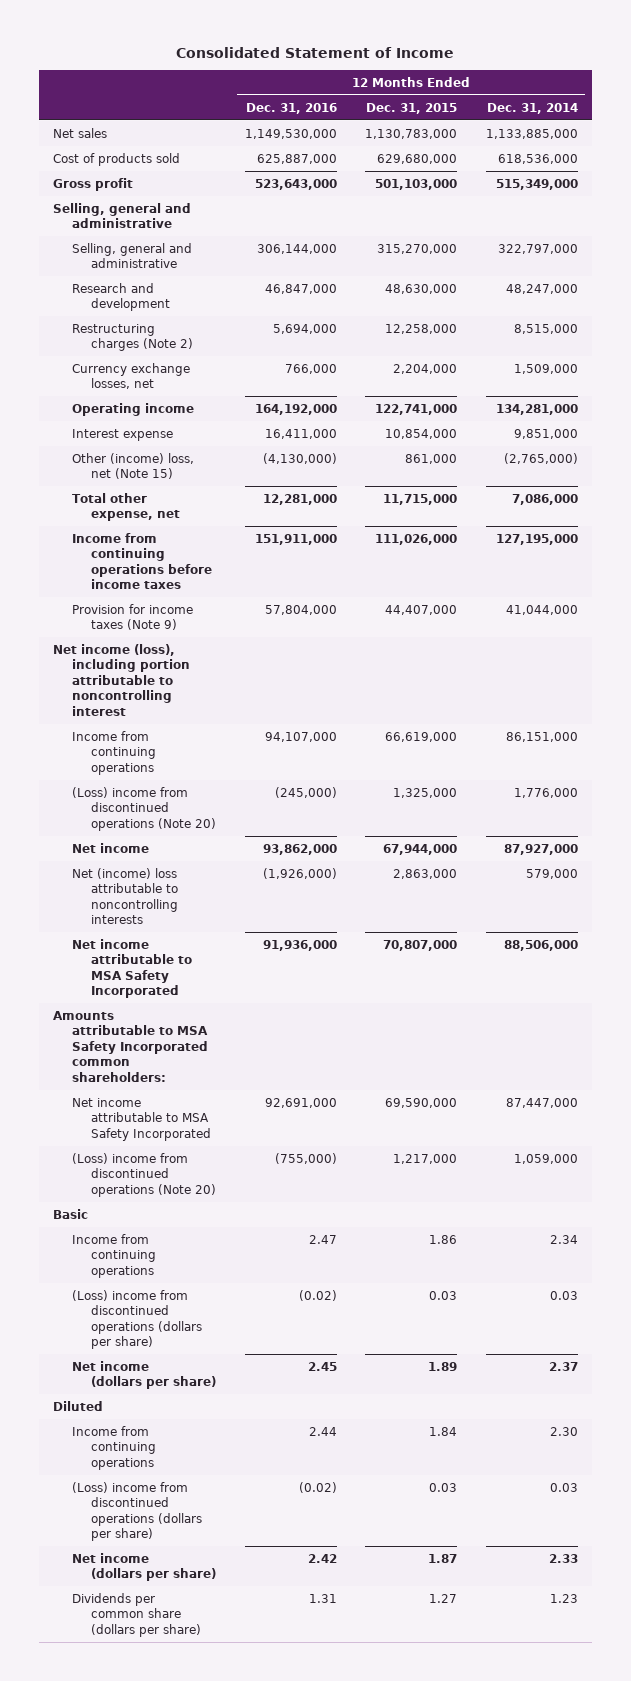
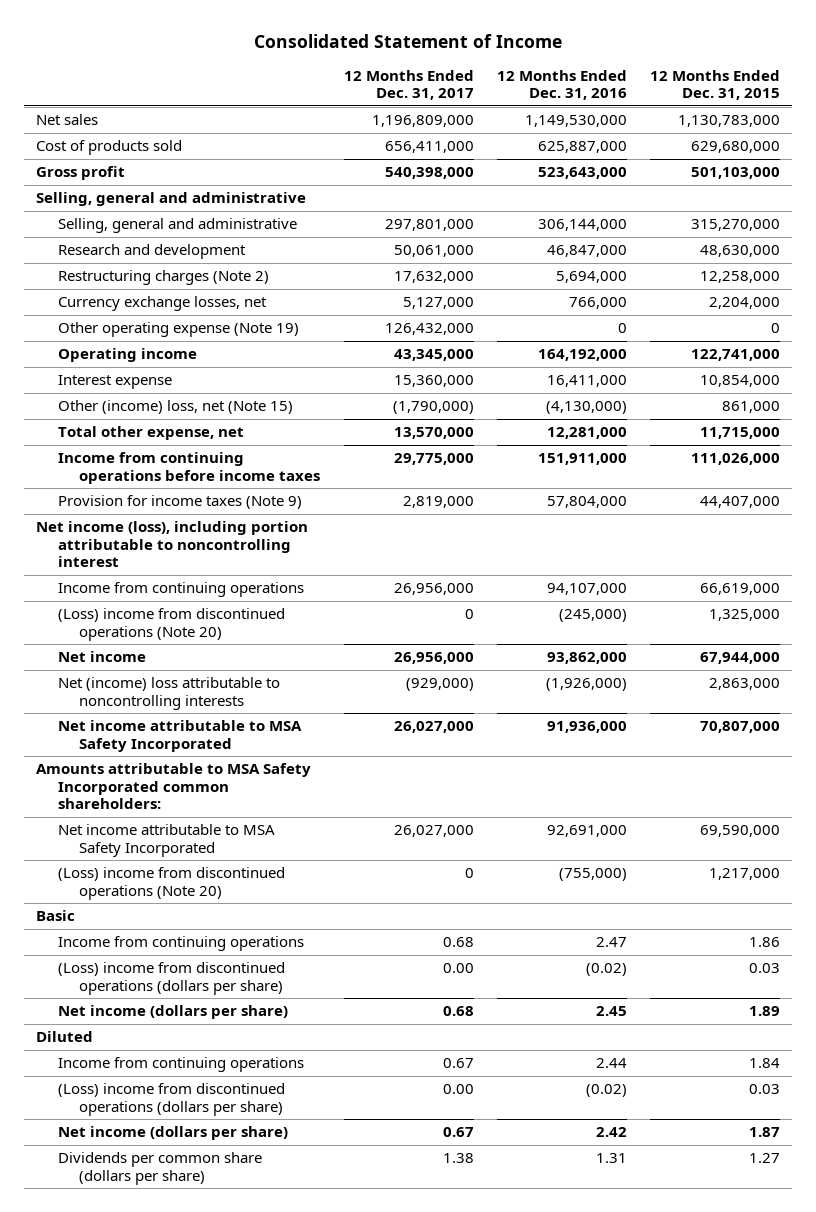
[486,102,578,114] Dec. 31, 2014 -> none
none -> [343,69,474,101] 12 Months Ended Dec. 31, 2017
none -> [57,322,299,338] Other operating expense (Note 19)

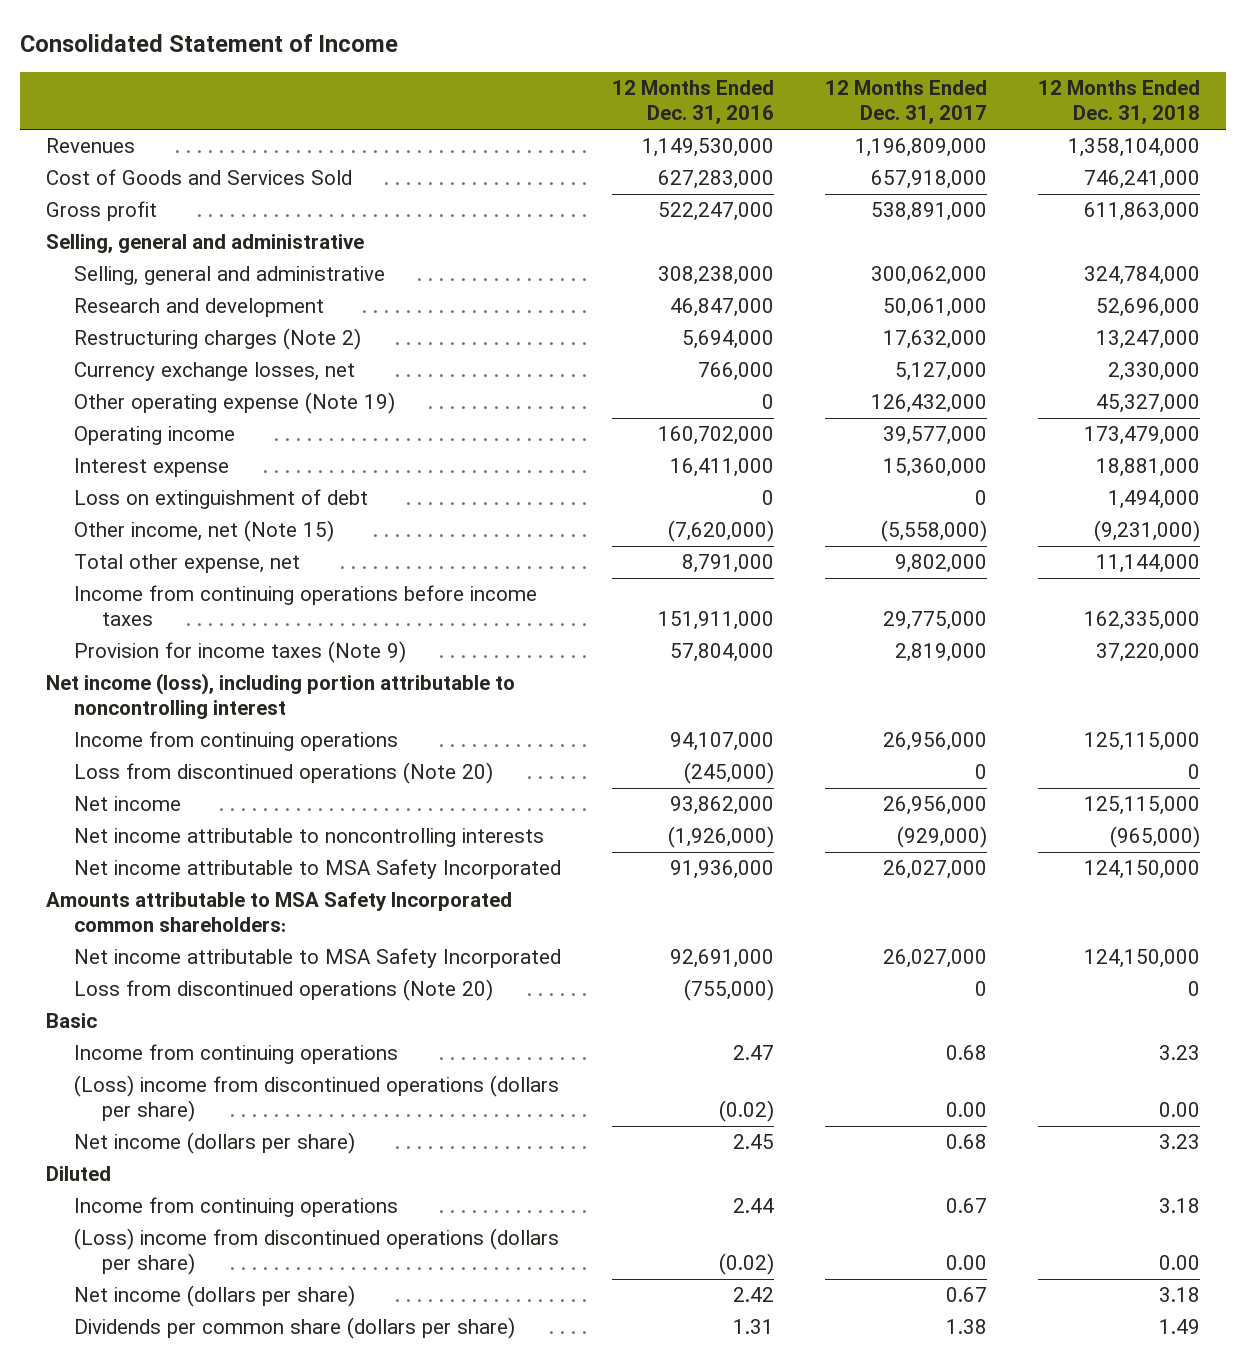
[650,69,781,101] 12 Months Ended Dec. 31, 2015 -> none
none -> [1038,80,1201,125] 12 Months Ended Dec. 31, 2018
[35,140,182,156] Cost of products sold -> none
[35,114,98,126] Net sales -> [45,138,135,154] Revenues
none -> [45,169,352,186] Cost of Goods and Services Sold
[384,167,474,180] 540,398,000 -> [871,202,988,222] 538,891,000
[537,167,627,180] 523,643,000 -> [658,202,775,222] 522,247,000
[384,219,474,232] 297,801,000 -> [871,266,988,286] 300,062,000
[537,219,627,232] 306,144,000 -> [658,266,775,286] 308,238,000
[393,349,474,362] 43,345,000 -> [883,426,988,446] 39,577,000
[537,349,627,362] 164,192,000 -> [658,426,775,446] 160,702,000
none -> [74,489,369,510] Loss on extinguishment of debt
[57,400,293,415] Other (income) loss, net (Note 15) -> [74,520,335,543] Other income, net (Note 15)
[392,401,474,415] (1,790,000) -> [881,520,988,543] (5,558,000)
[545,401,627,415] (4,130,000) -> [668,520,775,543] (7,620,000)
[393,427,474,440] 13,570,000 -> [895,554,988,574] 9,802,000
[546,427,627,440] 12,281,000 -> [682,554,775,574] 8,791,000
[57,608,285,641] (Loss) income from discontinued operations (Note 20) -> [74,762,494,785] Loss from discontinued operations (Note 20)
[57,677,280,710] Net (income) loss attributable to noncontrolling interests -> [74,828,545,848] Net income attributable to noncontrolling interests
[57,867,285,900] (Loss) income from discontinued operations (Note 20) -> [74,979,494,1002] Loss from discontinued operations (Note 20)

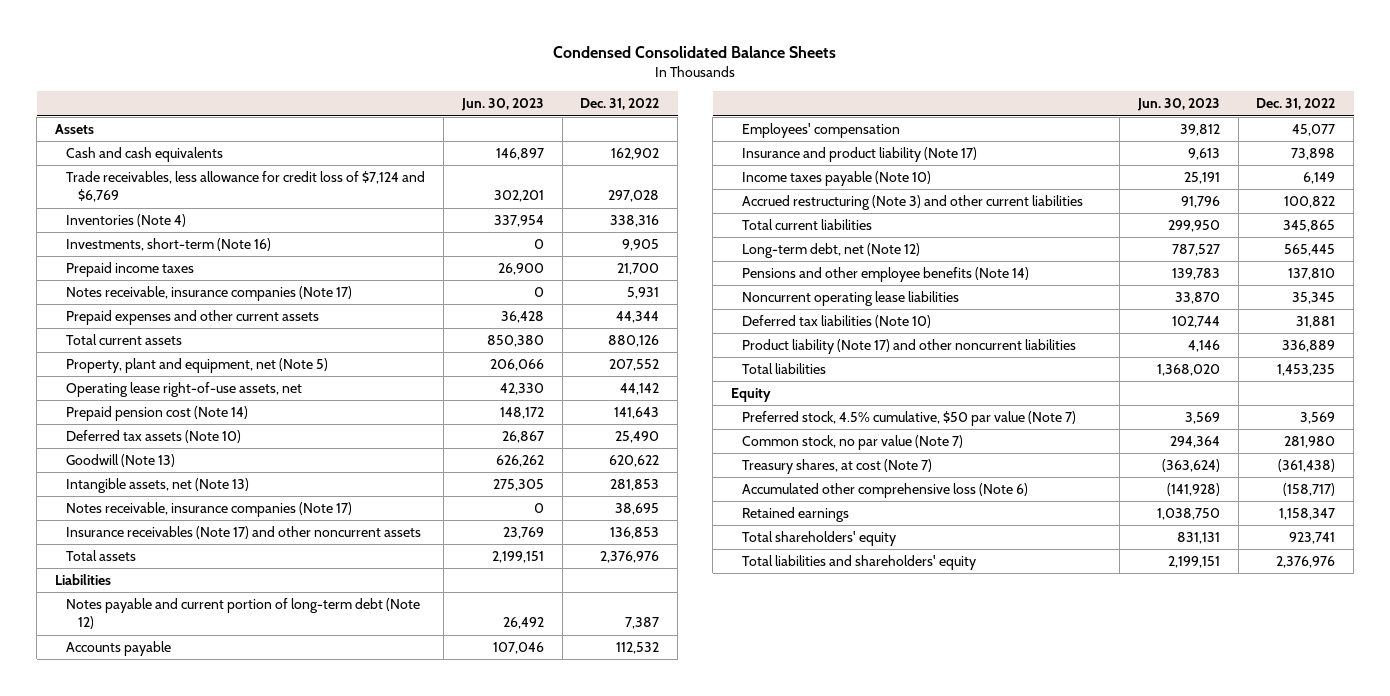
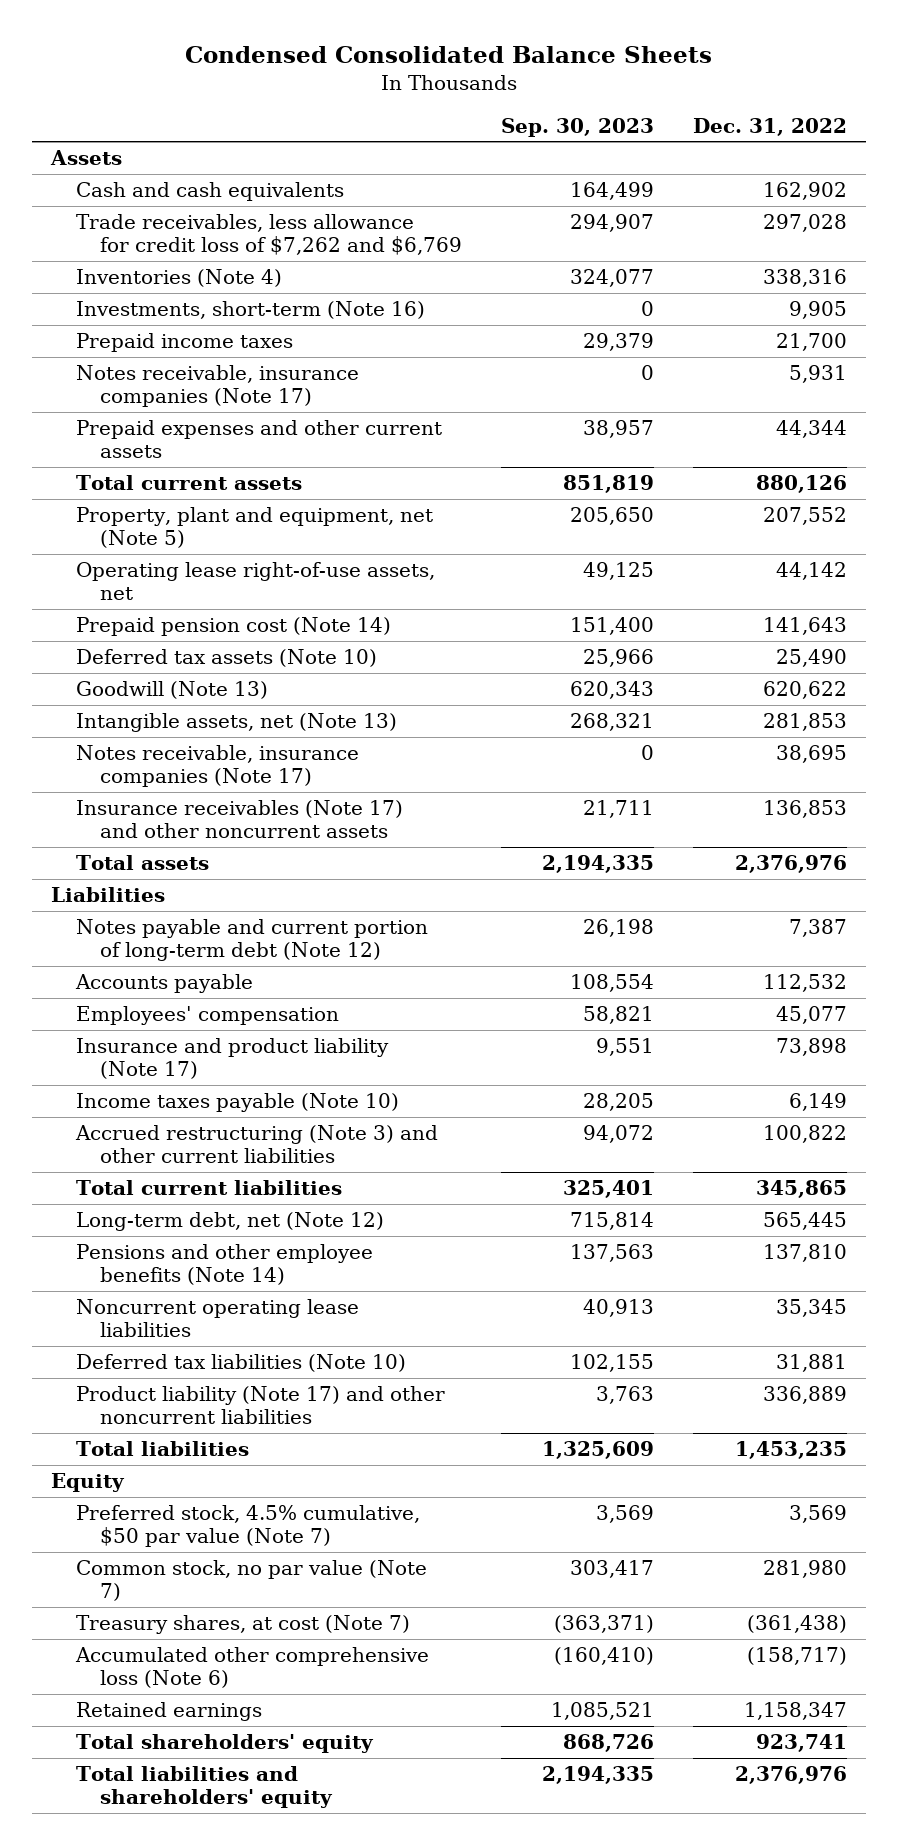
[460,98,544,112] Jun. 30, 2023 -> none
none -> [500,118,654,138] Sep. 30, 2023
[66,171,426,203] Trade receivables, less allowance for credit loss of $7,124 and $6,769 -> [75,214,463,256] Trade receivables, less allowance for credit loss of $7,262 and $6,769

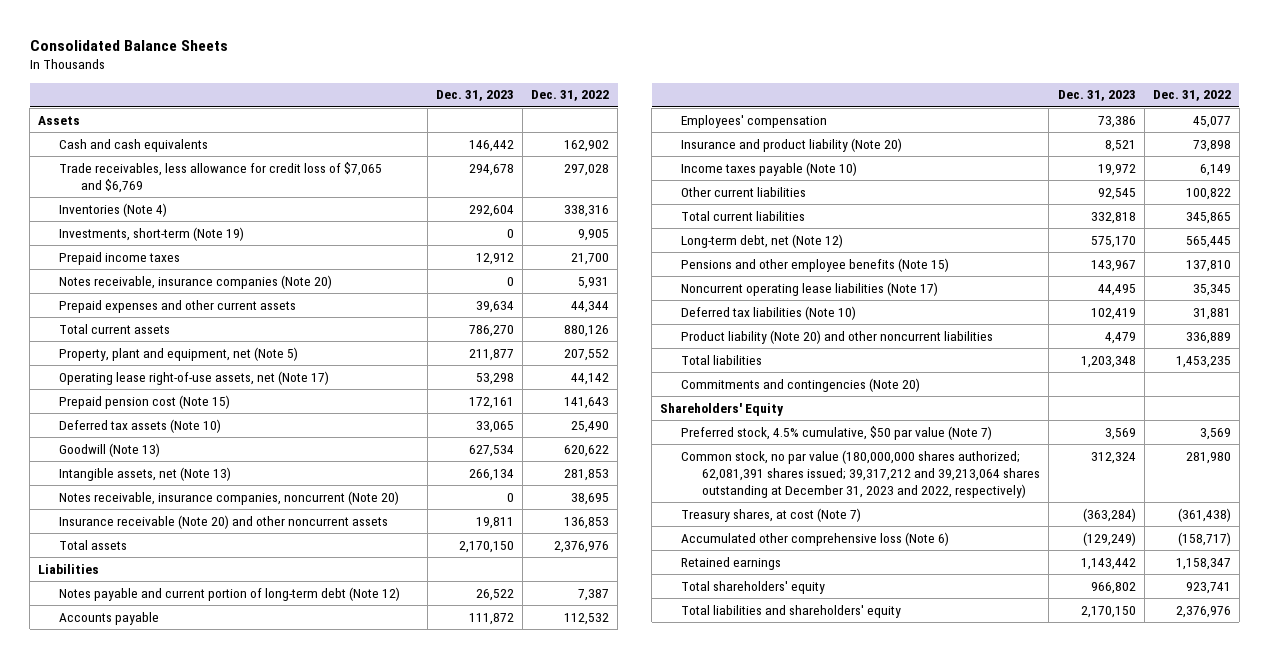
[184,45,712,63] Condensed Consolidated Balance Sheets -> [29,39,228,51] Consolidated Balance Sheets
[500,118,654,138] Sep. 30, 2023 -> none
none -> [435,90,514,102] Dec. 31, 2023
[75,214,463,256] Trade receivables, less allowance for credit loss of $7,262 and $6,769 -> [59,161,383,193] Trade receivables, less allowance for credit loss of $7,065 and $6,769
[75,301,425,320] Investments, short-term (Note 16) -> [59,226,245,241] Investments, short-term (Note 19)
[75,365,359,408] Notes receivable, insurance companies (Note 17) -> [59,274,333,289] Notes receivable, insurance companies (Note 20)
[75,562,435,601] Operating lease right-of-use assets, net -> [59,370,330,385] Operating lease right-of-use assets, net (Note 17)
[75,617,391,637] Prepaid pension cost (Note 14) -> [59,394,231,409] Prepaid pension cost (Note 15)
[75,745,359,788] Notes receivable, insurance companies (Note 17) -> [59,490,400,505] Notes receivable, insurance companies, noncurrent (Note 20)
[75,800,403,839] Insurance receivables (Note 17) and other noncurrent assets -> [59,514,389,529] Insurance receivable (Note 20) and other noncurrent assets
[75,1038,389,1080] Insurance and product liability (Note 17) -> [681,137,903,152] Insurance and product liability (Note 20)
[74,1125,438,1164] Accrued restructuring (Note 3) and other current liabilities -> [681,186,807,197] Other current liabilities
[75,1244,373,1286] Pensions and other employee benefits (Note 14) -> [681,257,950,272] Pensions and other employee benefits (Note 15)
[75,1299,359,1338] Noncurrent operating lease liabilities -> [681,281,939,296] Noncurrent operating lease liabilities (Note 17)
[75,1386,445,1425] Product liability (Note 17) and other noncurrent liabilities -> [681,329,994,344] Product liability (Note 20) and other noncurrent liabilities
none -> [681,377,921,392] Commitments and contingencies (Note 20)
[51,1473,126,1493] Equity -> [660,402,785,416] Shareholders' Equity
[75,1560,427,1602] Common stock, no par value (Note 7) -> [681,449,1041,499] Common stock, no par value (180,000,000 shares authorized; 62,081,391 shares issued; 39,317,212 and 39,213,064 shares outstanding at December 31, 2023 and 2022, respectively)

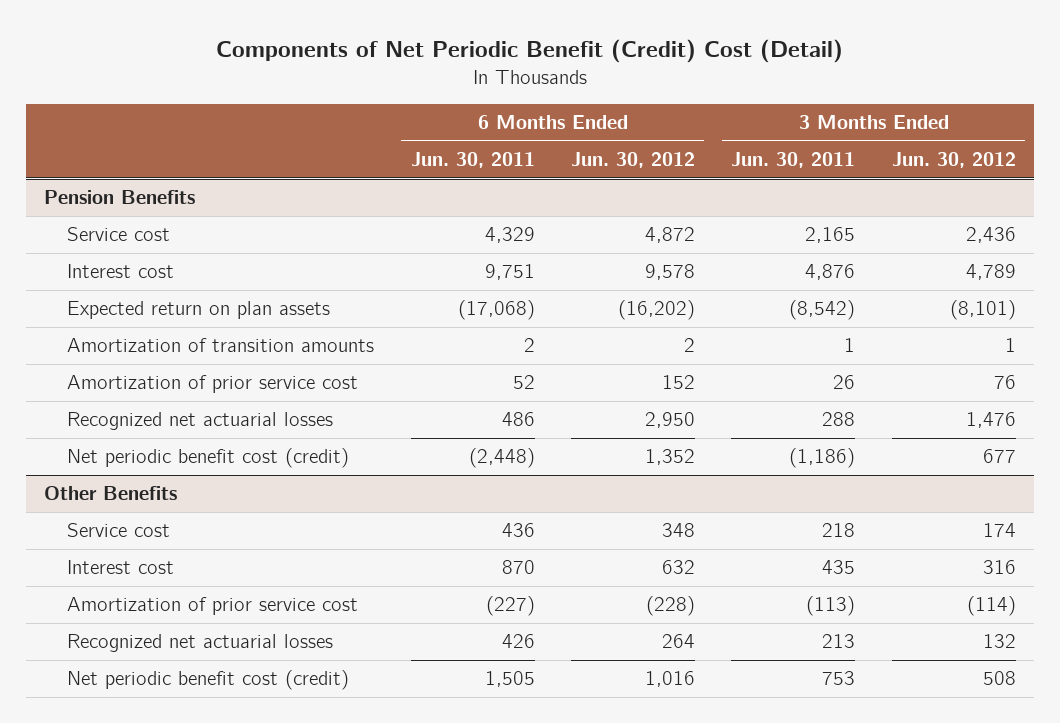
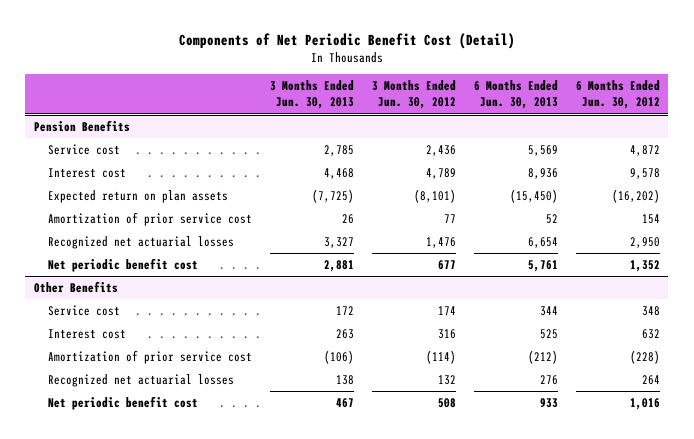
[216,38,844,63] Components of Net Periodic Benefit (Credit) Cost (Detail) -> [178,32,515,49] Components of Net Periodic Benefit Cost (Detail)
[410,152,535,169] Jun. 30, 2011 -> none
[731,152,856,169] Jun. 30, 2011 -> none
none -> [270,80,355,110] 3 Months Ended Jun. 30, 2013
none -> [473,80,558,110] 6 Months Ended Jun. 30, 2013
[67,338,375,353] Amortization of transition amounts -> none
[661,375,695,390] 152 -> [641,214,660,225] 154
[993,375,1016,390] 76 -> [443,214,456,224] 77
[67,448,350,469] Net periodic benefit cost (credit) -> [48,258,199,273] Net periodic benefit cost
[67,670,350,691] Net periodic benefit cost (credit) -> [48,396,199,411] Net periodic benefit cost

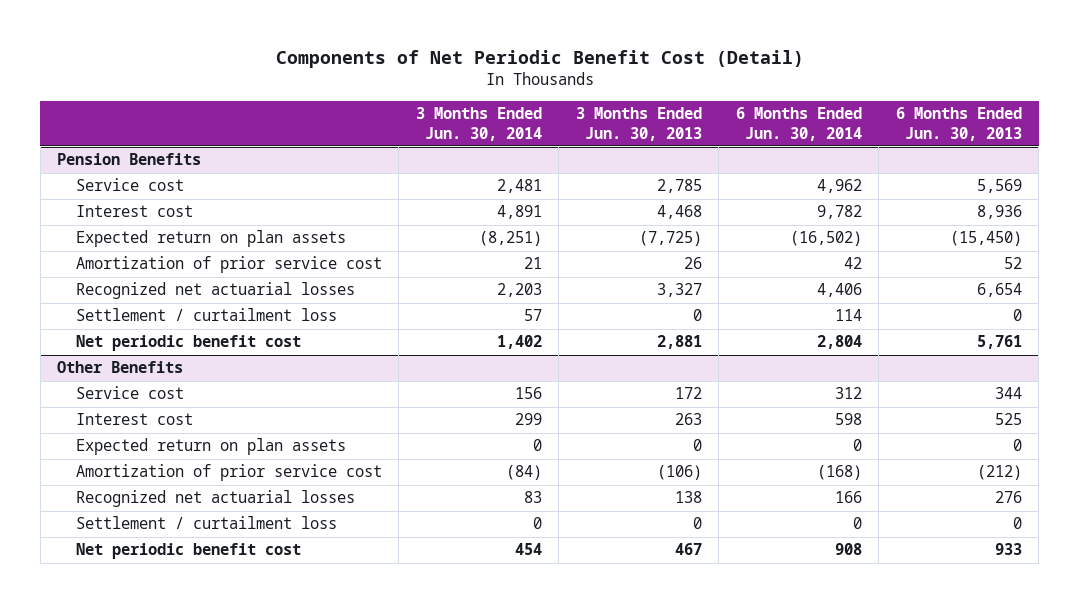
[371,80,456,110] 3 Months Ended Jun. 30, 2012 -> none
[575,80,660,110] 6 Months Ended Jun. 30, 2012 -> none
none -> [415,107,542,141] 3 Months Ended Jun. 30, 2014
none -> [735,107,862,141] 6 Months Ended Jun. 30, 2014
none -> [75,308,337,322] Settlement / curtailment loss
none -> [75,438,346,456] Expected return on plan assets
none -> [75,516,337,530] Settlement / curtailment loss

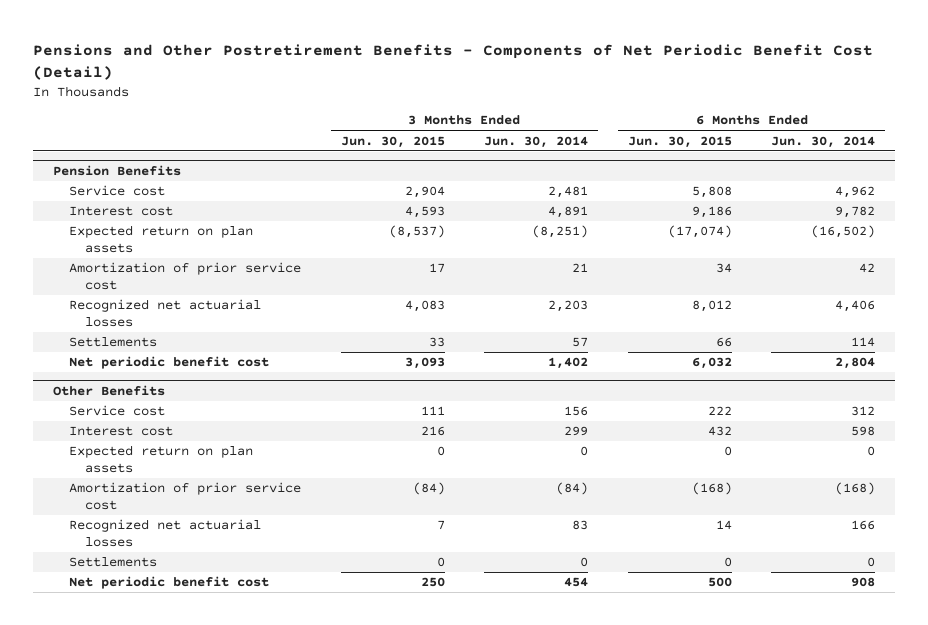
[275,50,804,69] Components of Net Periodic Benefit Cost (Detail) -> [33,44,874,80] Pensions and Other Postretirement Benefits - Components of Net Periodic Benefit Cost (Detail)
[575,107,702,141] 3 Months Ended Jun. 30, 2013 -> none
[895,107,1022,141] 6 Months Ended Jun. 30, 2013 -> none
none -> [340,135,445,148] Jun. 30, 2015
none -> [627,135,732,148] Jun. 30, 2015
[75,308,337,322] Settlement / curtailment loss -> [68,337,157,348] Settlements
[75,516,337,530] Settlement / curtailment loss -> none
none -> [68,557,157,568] Settlements

